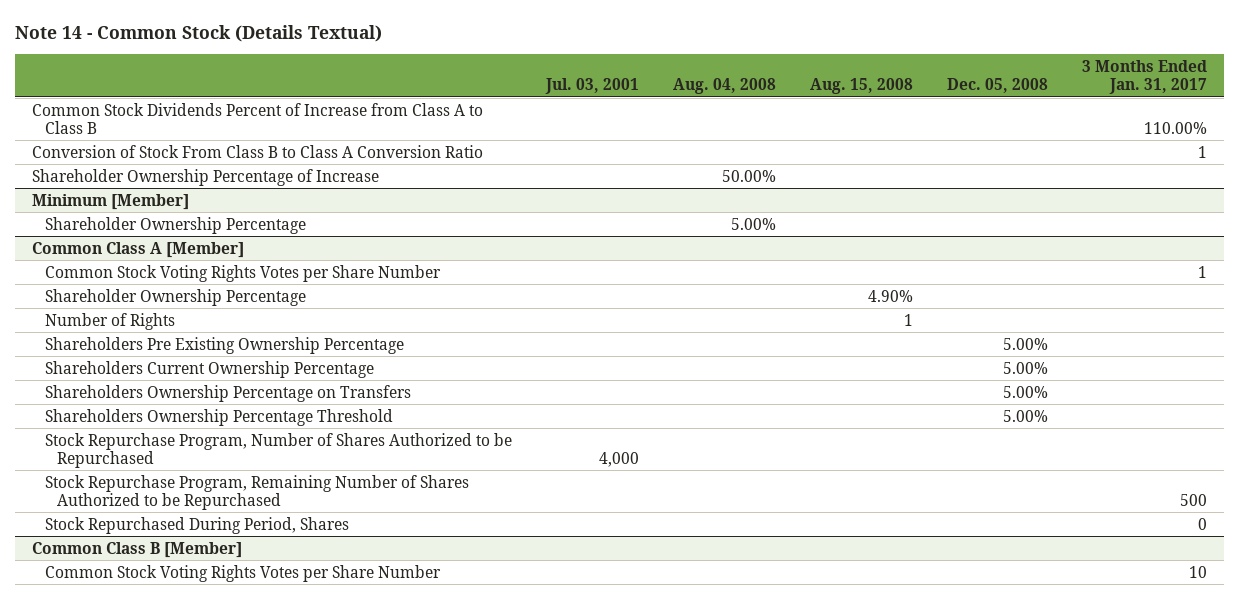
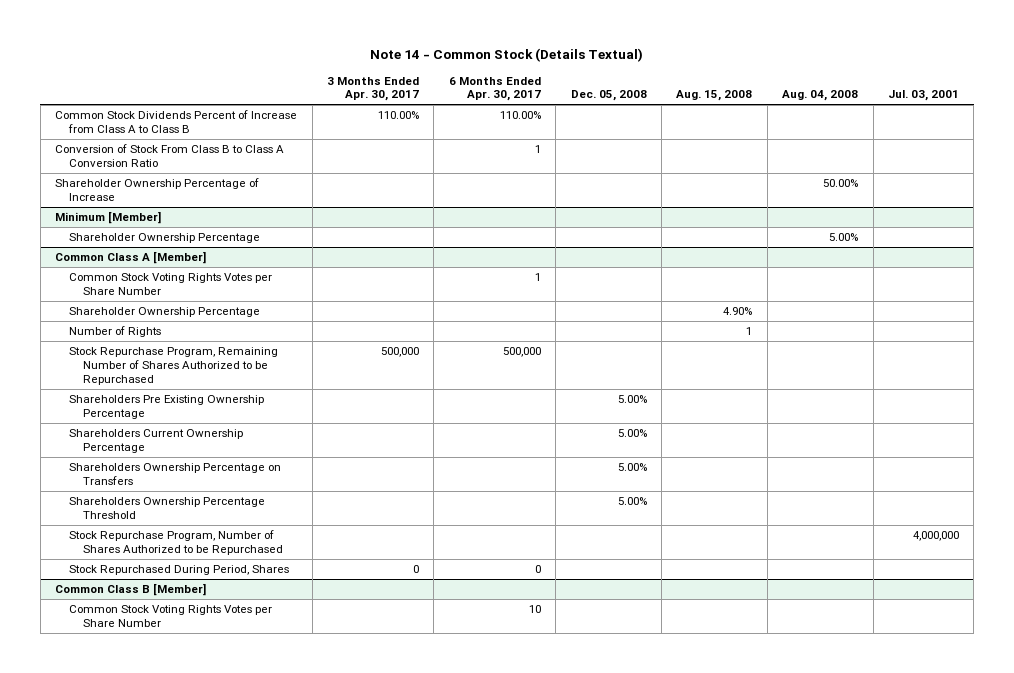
[1081,60,1207,95] 3 Months Ended Jan. 31, 2017 -> none
none -> [327,76,420,102] 3 Months Ended Apr. 30, 2017
none -> [448,76,541,102] 6 Months Ended Apr. 30, 2017
[44,474,469,510] Stock Repurchase Program, Remaining Number of Shares Authorized to be Repurchased -> [69,347,279,385] Stock Repurchase Program, Remaining Number of Shares Authorized to be Repurchased
[598,451,639,467] 4,000 -> [912,531,959,542] 4,000,000

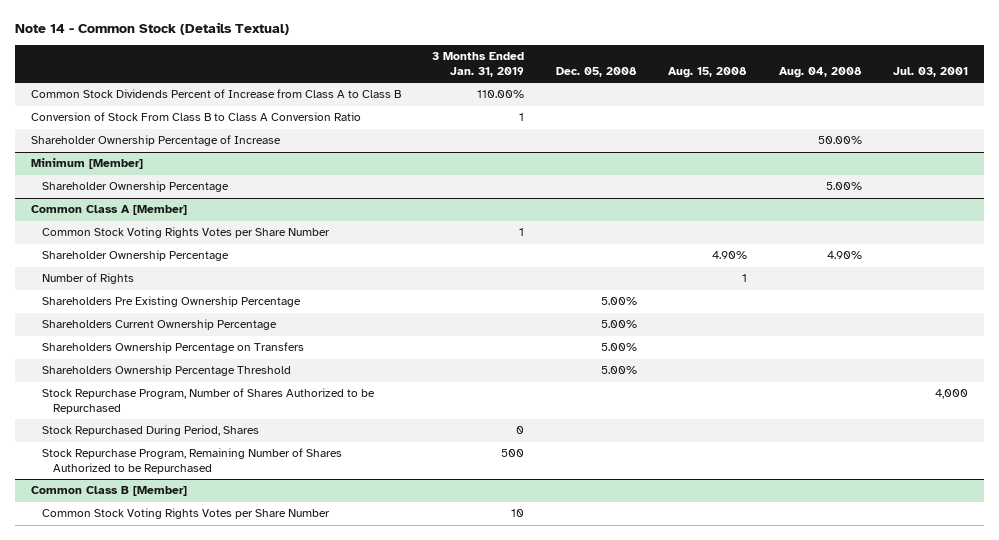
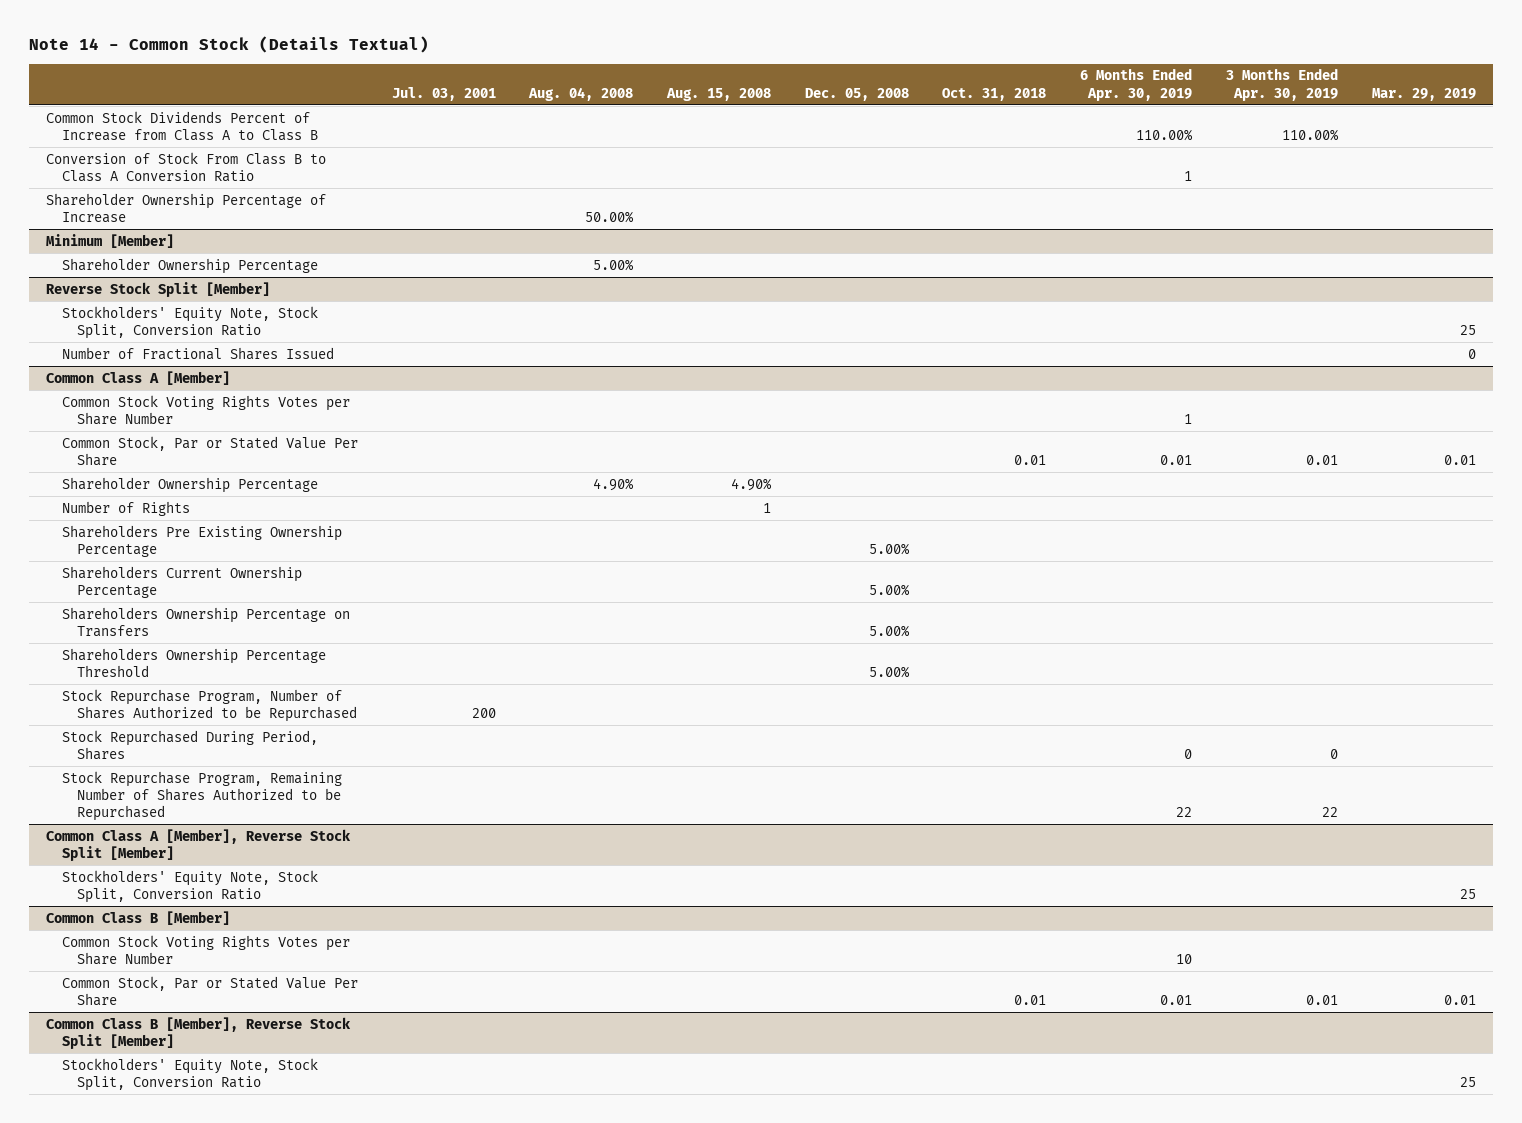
[432,52,525,77] 3 Months Ended Jan. 31, 2019 -> none
none -> [942,87,1047,101] Oct. 31, 2018
none -> [1080,68,1193,101] 6 Months Ended Apr. 30, 2019
none -> [1225,68,1338,101] 3 Months Ended Apr. 30, 2019
none -> [1371,87,1476,101] Mar. 29, 2019
none -> [46,281,271,297] Reverse Stock Split [Member]
none -> [61,305,318,339] Stockholders' Equity Note, Stock Split, Conversion Ratio
none -> [61,346,334,360] Number of Fractional Shares Issued
none -> [61,435,358,466] Common Stock, Par or Stated Value Per Share
[935,389,969,400] 4,000 -> [471,707,496,718] 200
none -> [46,828,352,861] Common Class A [Member], Reverse Stock Split [Member]
none -> [61,869,318,903] Stockholders' Equity Note, Stock Split, Conversion Ratio
none -> [61,975,358,1006] Common Stock, Par or Stated Value Per Share
none -> [46,1016,352,1049] Common Class B [Member], Reverse Stock Split [Member]
none -> [61,1057,318,1091] Stockholders' Equity Note, Stock Split, Conversion Ratio

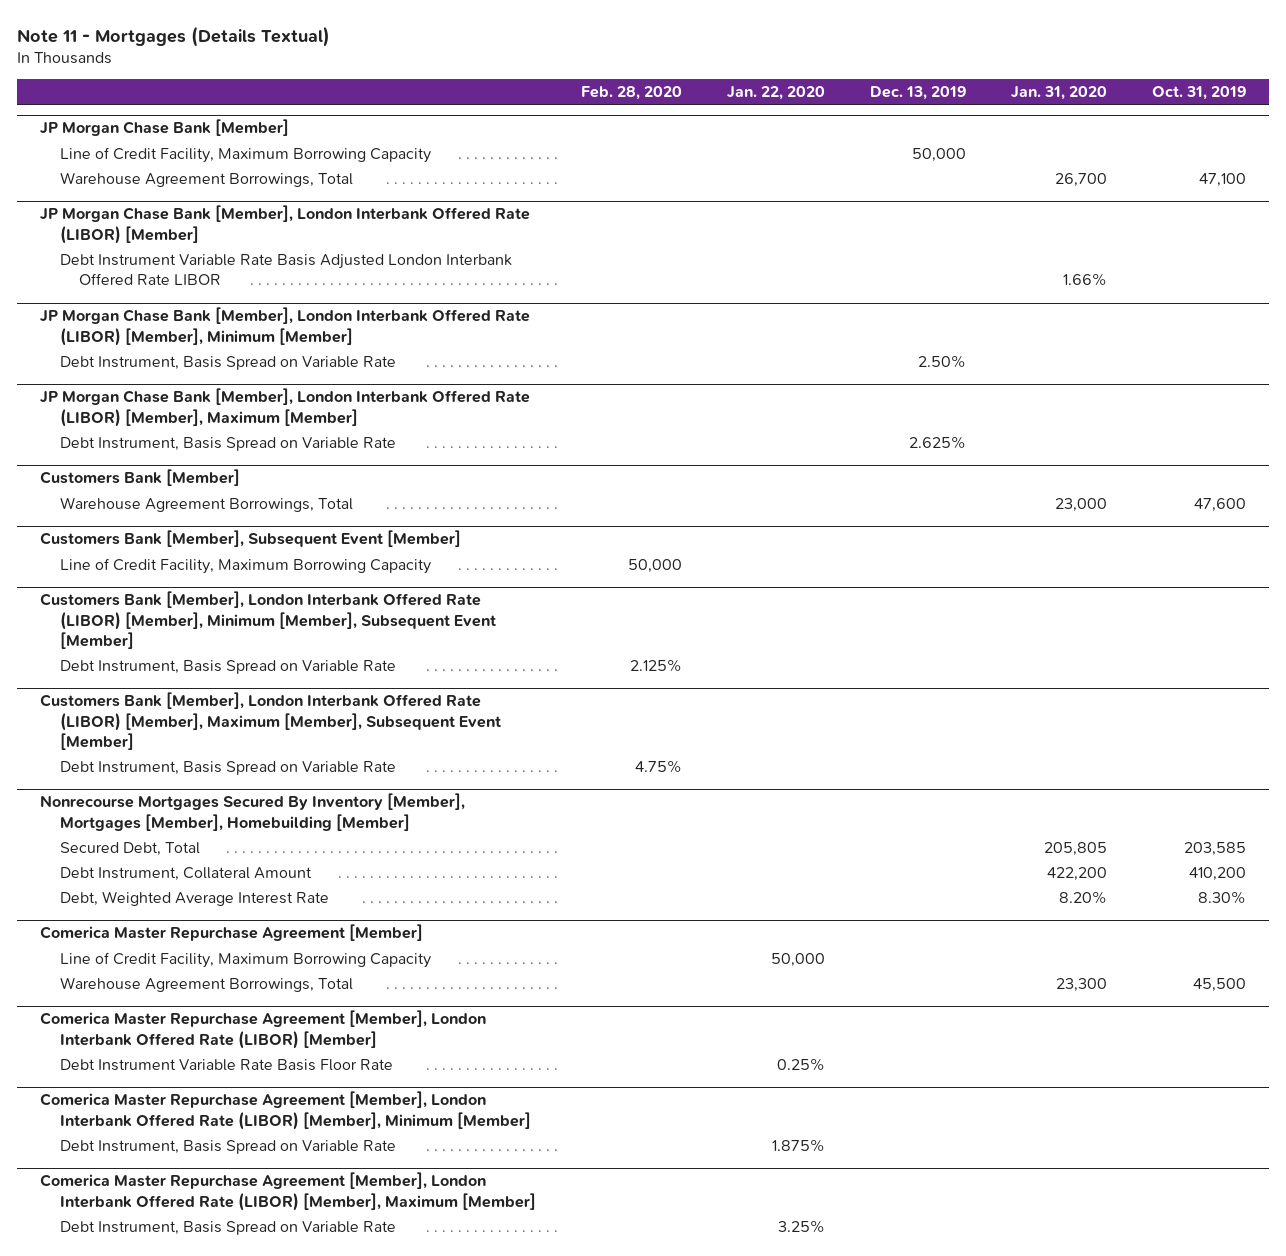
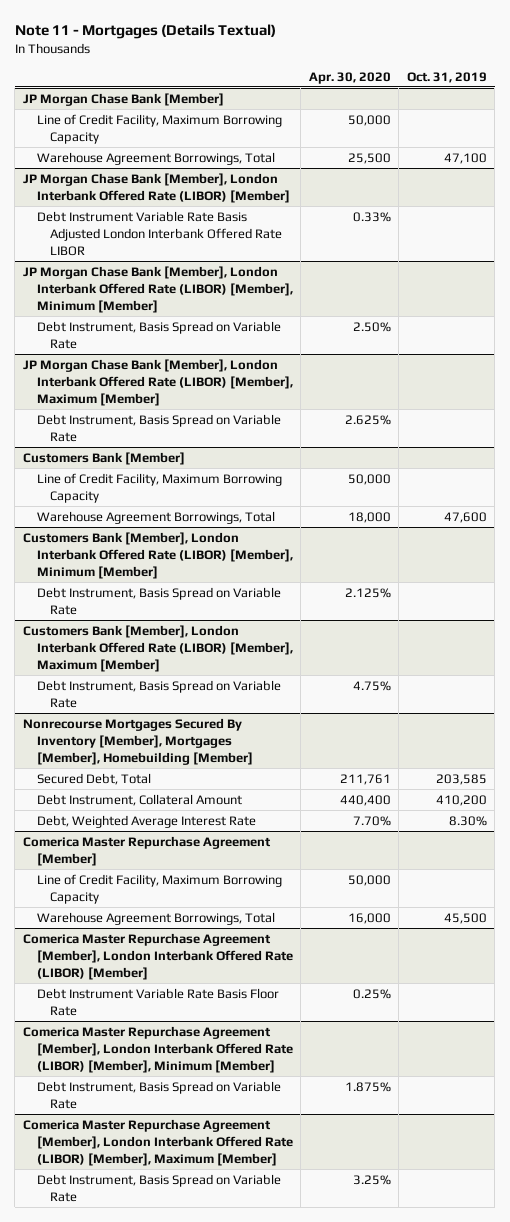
[580,85,682,100] Feb. 28, 2020 -> none
[726,85,825,100] Jan. 22, 2020 -> none
[869,85,966,100] Dec. 13, 2019 -> none
[1010,85,1107,100] Jan. 31, 2020 -> none
none -> [308,71,391,84] Apr. 30, 2020
none -> [36,472,282,503] Line of Credit Facility, Maximum Borrowing Capacity
[39,530,461,548] Customers Bank [Member], Subsequent Event [Member] -> none
[59,558,431,575] Line of Credit Facility, Maximum Borrowing Capacity -> none
[39,591,496,649] Customers Bank [Member], London Interbank Offered Rate (LIBOR) [Member], Minimum [Member], Subsequent Event [Member] -> [22,531,293,579] Customers Bank [Member], London Interbank Offered Rate (LIBOR) [Member], Minimum [Member]
[39,692,501,750] Customers Bank [Member], London Interbank Offered Rate (LIBOR) [Member], Maximum [Member], Subsequent Event [Member] -> [22,624,293,672] Customers Bank [Member], London Interbank Offered Rate (LIBOR) [Member], Maximum [Member]

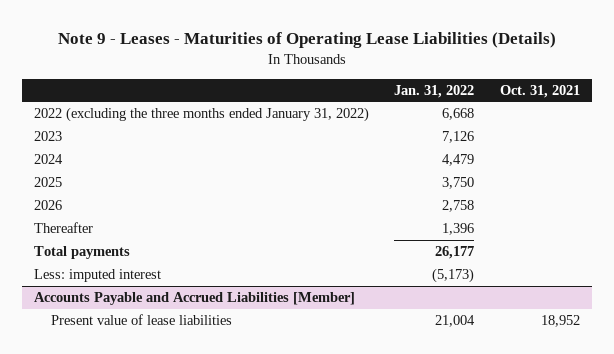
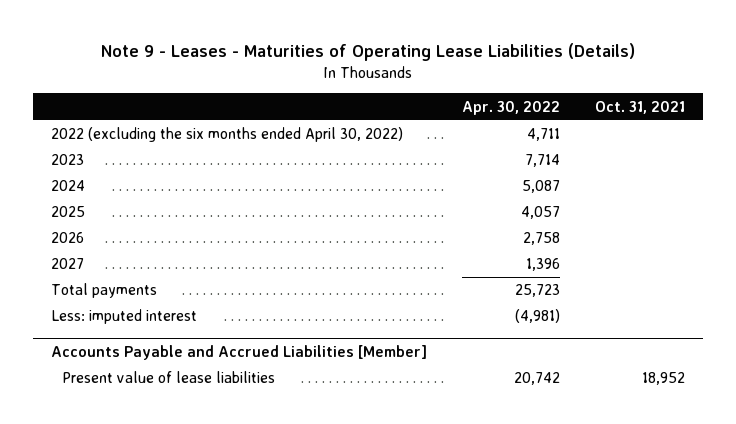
[394,84,475,98] Jan. 31, 2022 -> none
none -> [461,100,560,115] Apr. 30, 2022
[34,107,370,123] 2022 (excluding the three months ended January 31, 2022) -> [50,127,403,143] 2022 (excluding the six months ended April 30, 2022)
[34,222,94,234] Thereafter -> [50,258,84,270] 2027

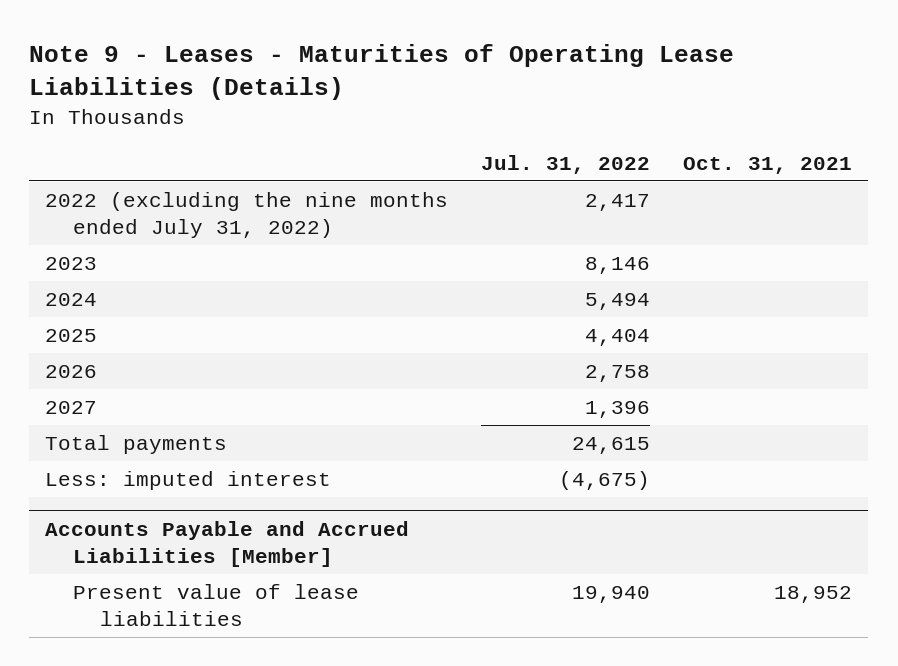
[461,100,560,115] Apr. 30, 2022 -> none
none -> [481,154,651,174] Jul. 31, 2022
[50,127,403,143] 2022 (excluding the six months ended April 30, 2022) -> [45,191,449,239] 2022 (excluding the nine months ended July 31, 2022)

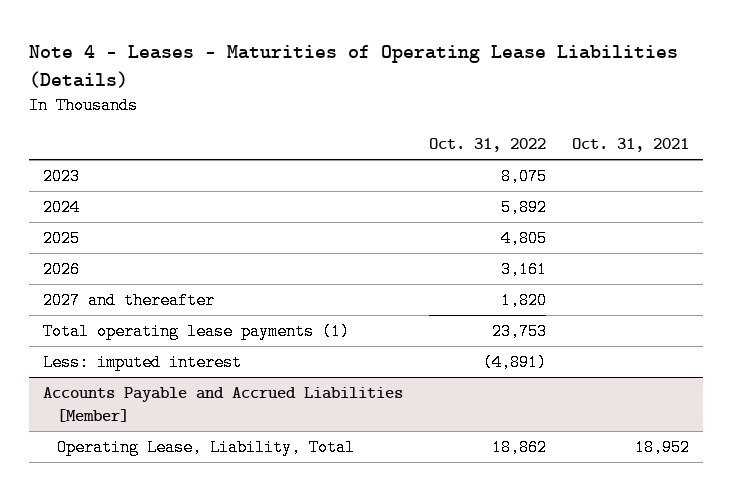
[29,43,735,100] Note 9 - Leases - Maturities of Operating Lease Liabilities (Details) -> [29,44,679,88] Note 4 - Leases - Maturities of Operating Lease Liabilities (Details)
[481,154,651,174] Jul. 31, 2022 -> none
none -> [429,138,547,153] Oct. 31, 2022
[45,191,449,239] 2022 (excluding the nine months ended July 31, 2022) -> none
[45,400,98,414] 2027 -> [42,292,215,310] 2027 and thereafter
[45,434,228,454] Total payments -> [42,323,350,341] Total operating lease payments (1)
[72,583,359,627] Present value of lease liabilities -> [57,439,356,457] Operating Lease, Liability, Total

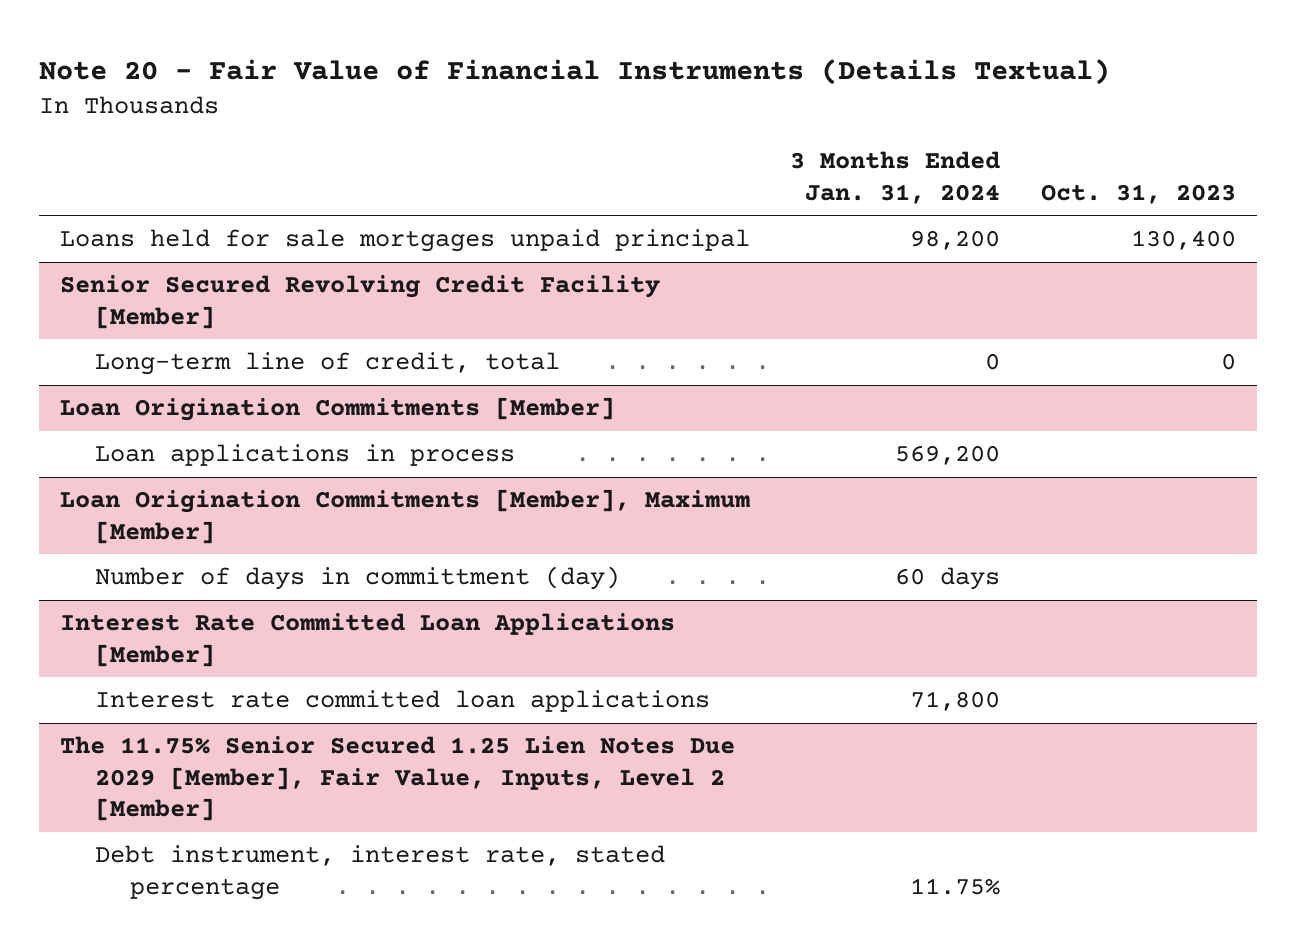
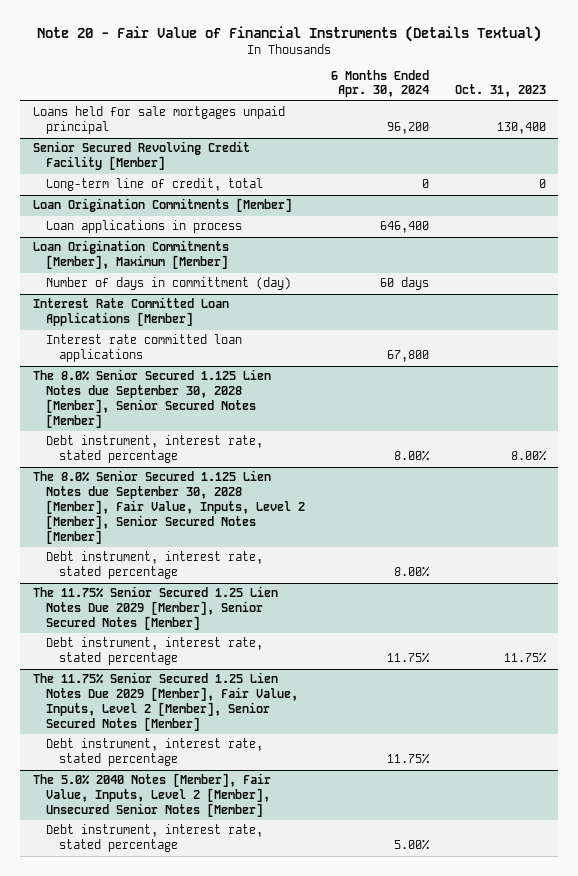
[790,151,1001,204] 3 Months Ended Jan. 31, 2024 -> none
none -> [330,69,429,98] 6 Months Ended Apr. 30, 2024
none -> [32,369,271,428] The 8.0% Senior Secured 1.125 Lien Notes due September 30, 2028 [Member], Senior Secured Notes [Member]
none -> [45,435,263,464] Debt instrument, interest rate, stated percentage
none -> [32,470,305,544] The 8.0% Senior Secured 1.125 Lien Notes due September 30, 2028 [Member], Fair Value, Inputs, Level 2 [Member], Senior Secured Notes [Member]
none -> [45,551,263,580] Debt instrument, interest rate, stated percentage
none -> [32,586,278,631] The 11.75% Senior Secured 1.25 Lien Notes Due 2029 [Member], Senior Secured Notes [Member]
none -> [45,637,263,666] Debt instrument, interest rate, stated percentage
[59,736,735,822] The 11.75% Senior Secured 1.25 Lien Notes Due 2029 [Member], Fair Value, Inputs, Level 2 [Member] -> [32,672,298,731] The 11.75% Senior Secured 1.25 Lien Notes Due 2029 [Member], Fair Value, Inputs, Level 2 [Member], Senior Secured Notes [Member]
none -> [32,773,271,818] The 5.0% 2040 Notes [Member], Fair Value, Inputs, Level 2 [Member], Unsecured Senior Notes [Member]
none -> [45,824,263,853] Debt instrument, interest rate, stated percentage

